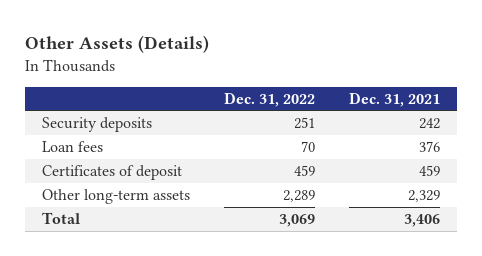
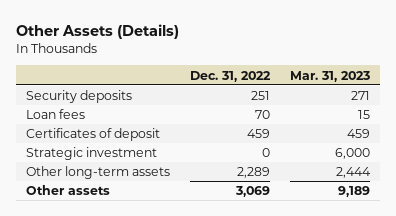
[349,91,441,107] Dec. 31, 2021 -> none
none -> [290,70,371,82] Mar. 31, 2023
none -> [25,147,157,161] Strategic investment
[41,211,80,224] Total -> [25,185,110,196] Other assets

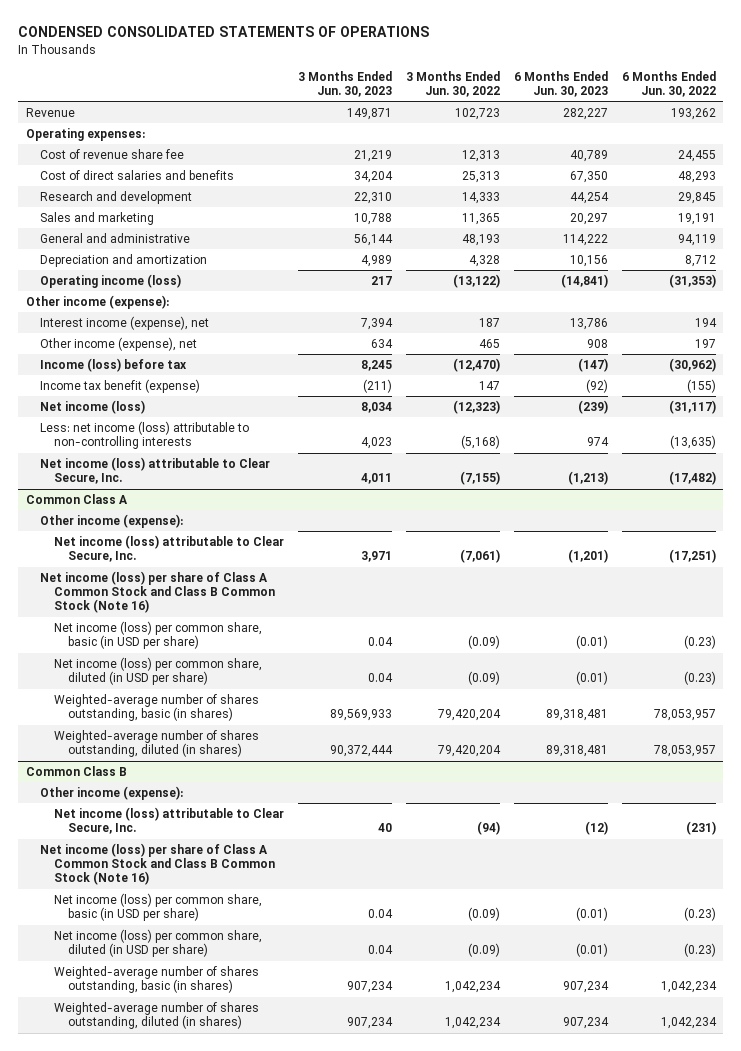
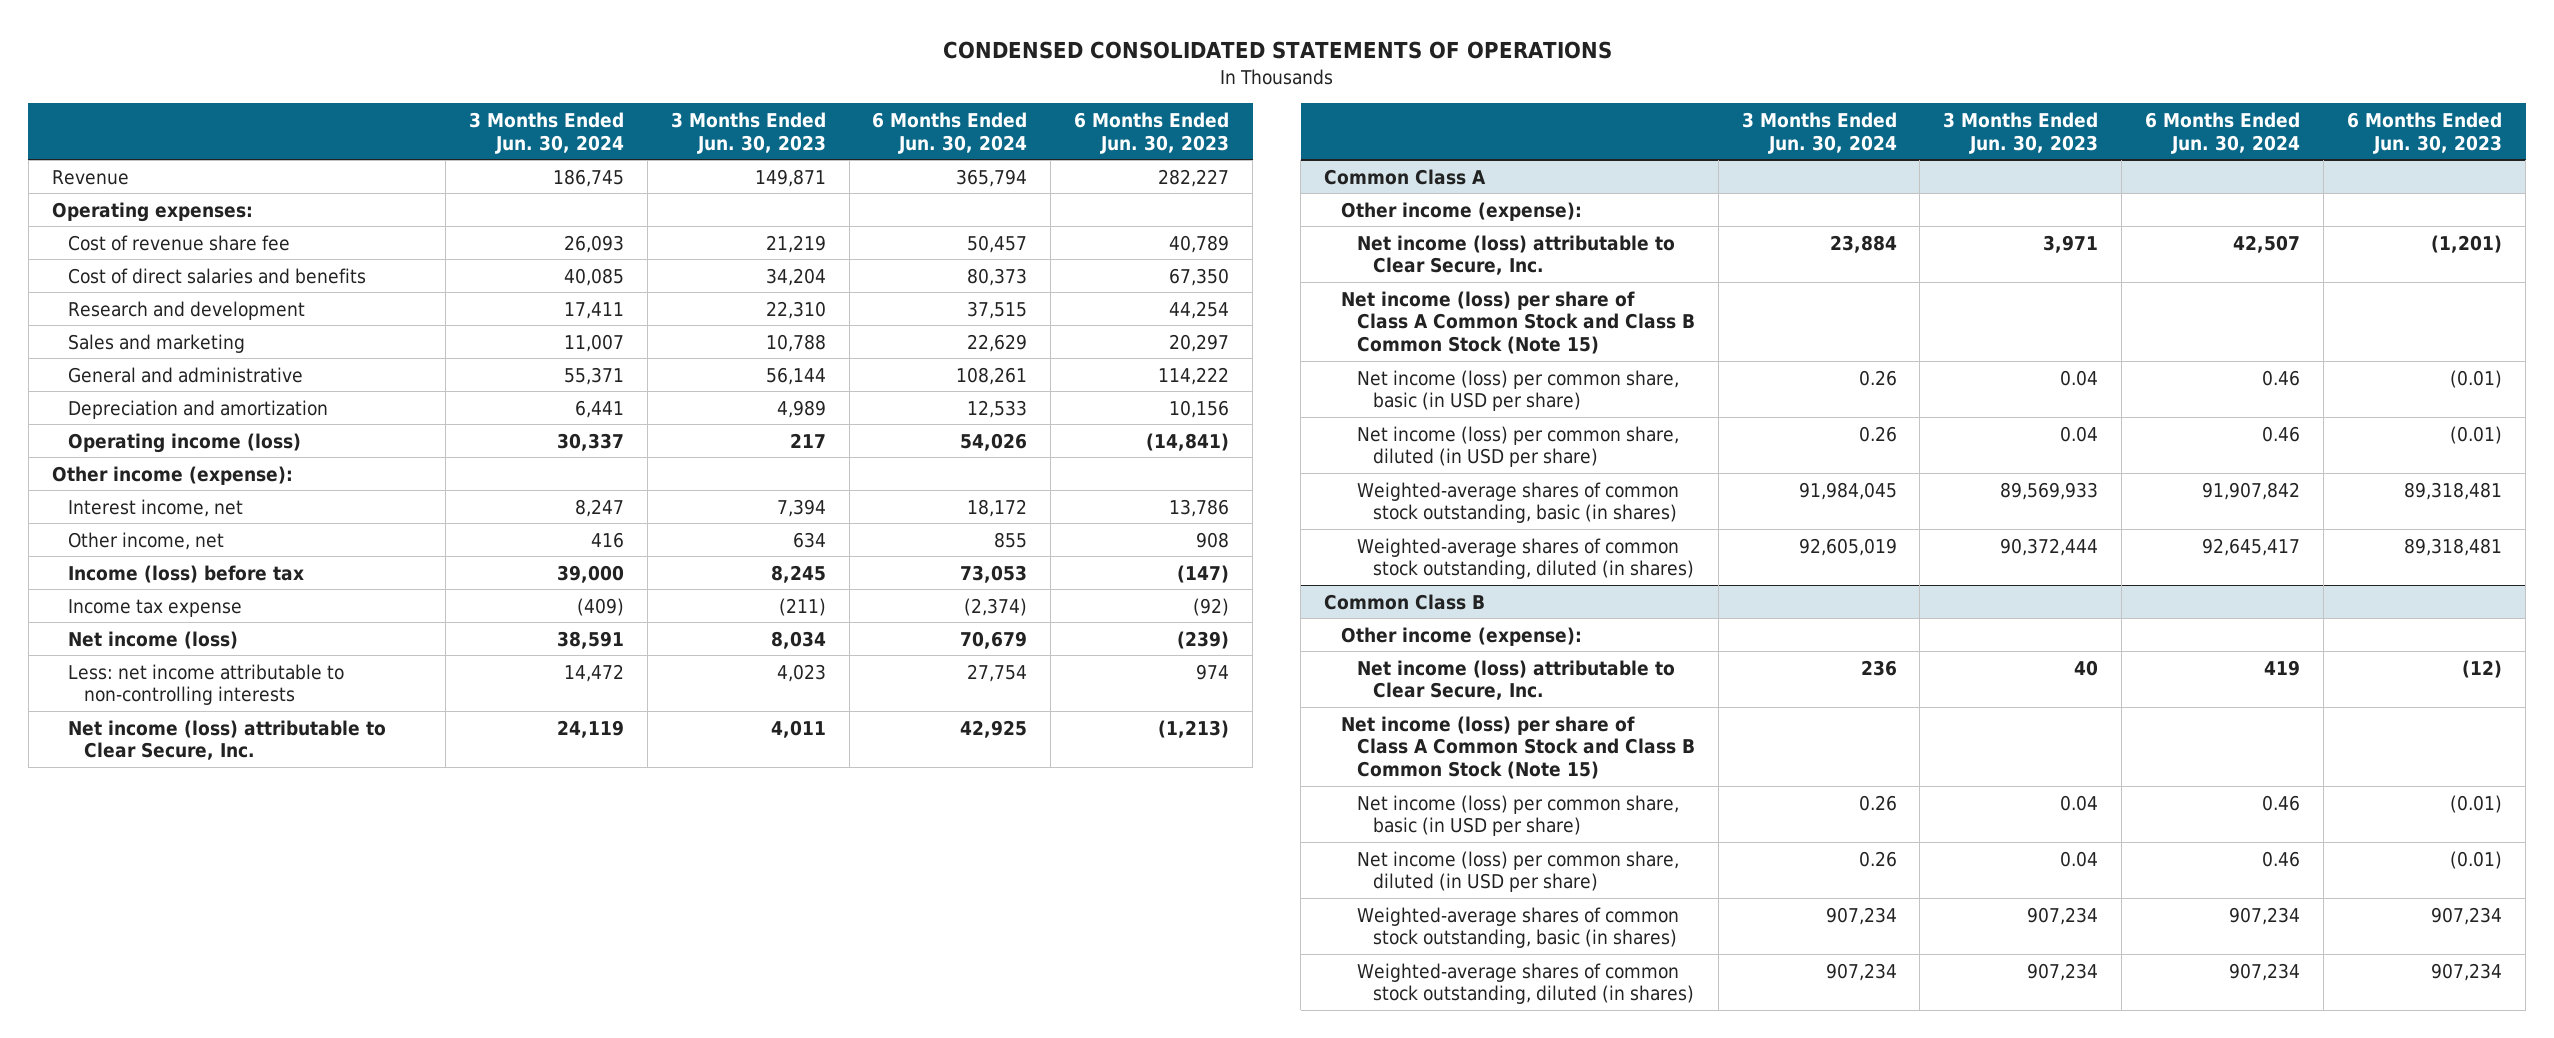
[405,70,500,97] 3 Months Ended Jun. 30, 2022 -> none
[621,70,716,97] 6 Months Ended Jun. 30, 2022 -> none
none -> [468,111,624,154] 3 Months Ended Jun. 30, 2024
none -> [872,111,1028,154] 6 Months Ended Jun. 30, 2024
[39,315,209,330] Interest income (expense), net -> [67,498,243,517] Interest income, net
[39,336,197,351] Other income (expense), net -> [67,531,224,550] Other income, net
[39,378,200,393] Income tax benefit (expense) -> [67,598,242,617] Income tax expense
[39,420,249,450] Less: net income (loss) attributable to non-controlling interests -> [67,663,344,706] Less: net income attributable to non-controlling interests
[39,570,275,614] Net income (loss) per share of Class A Common Stock and Class B Common Stock (Note 16) -> [1340,290,1695,355] Net income (loss) per share of Class A Common Stock and Class B Common Stock (Note 15)
[53,693,259,722] Weighted-average number of shares outstanding, basic (in shares) -> [1356,481,1679,524] Weighted-average shares of common stock outstanding, basic (in shares)
[53,729,259,758] Weighted-average number of shares outstanding, diluted (in shares) -> [1356,537,1694,580] Weighted-average shares of common stock outstanding, diluted (in shares)
[39,842,275,886] Net income (loss) per share of Class A Common Stock and Class B Common Stock (Note 16) -> [1340,715,1695,780] Net income (loss) per share of Class A Common Stock and Class B Common Stock (Note 15)
[53,965,259,994] Weighted-average number of shares outstanding, basic (in shares) -> [1356,906,1679,949] Weighted-average shares of common stock outstanding, basic (in shares)
[53,1001,259,1030] Weighted-average number of shares outstanding, diluted (in shares) -> [1356,962,1694,1005] Weighted-average shares of common stock outstanding, diluted (in shares)

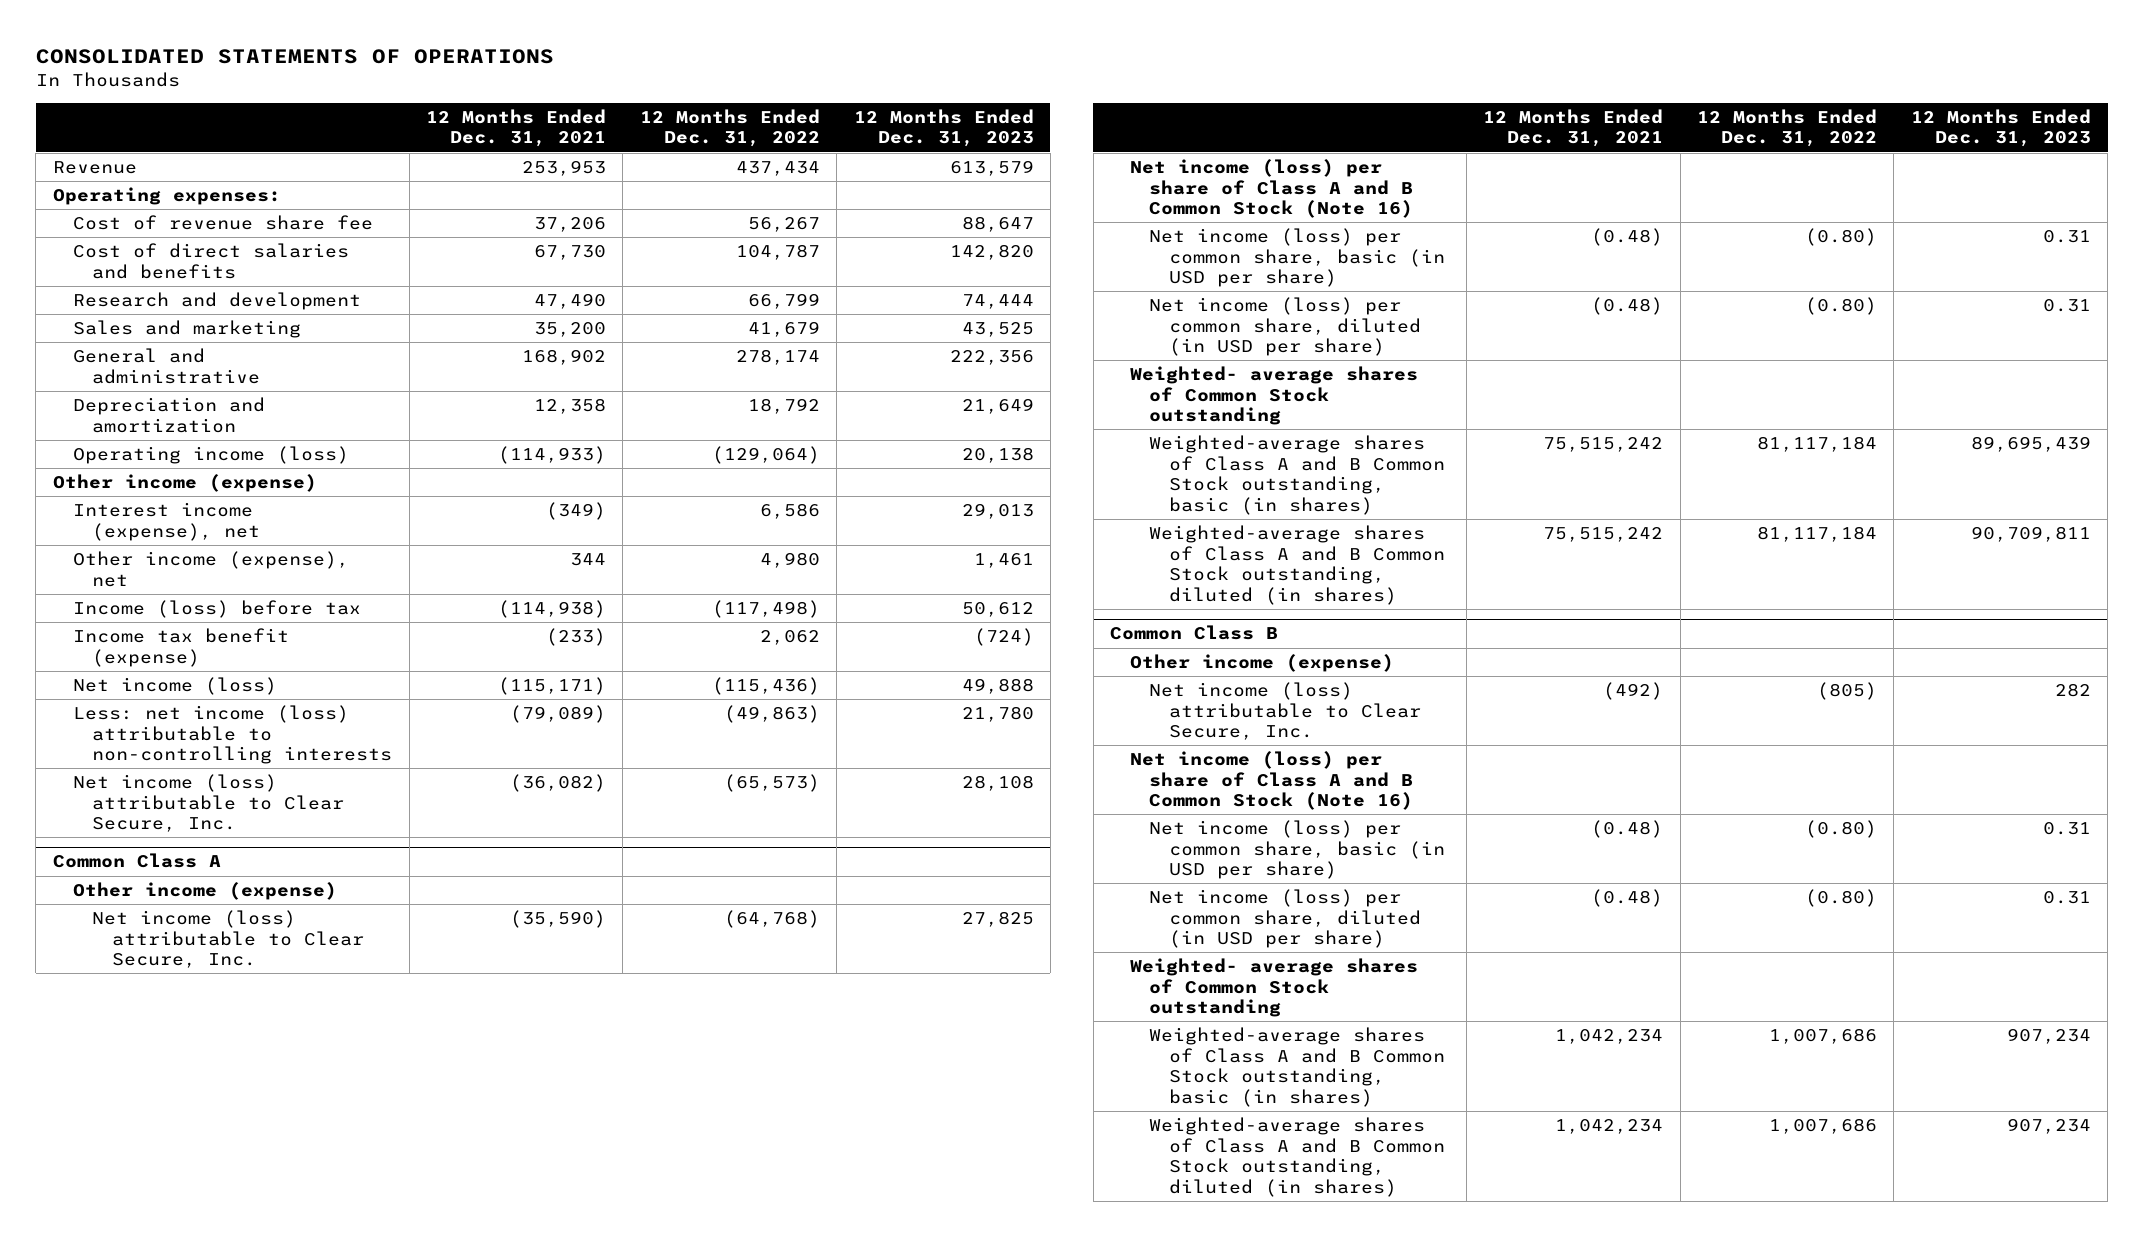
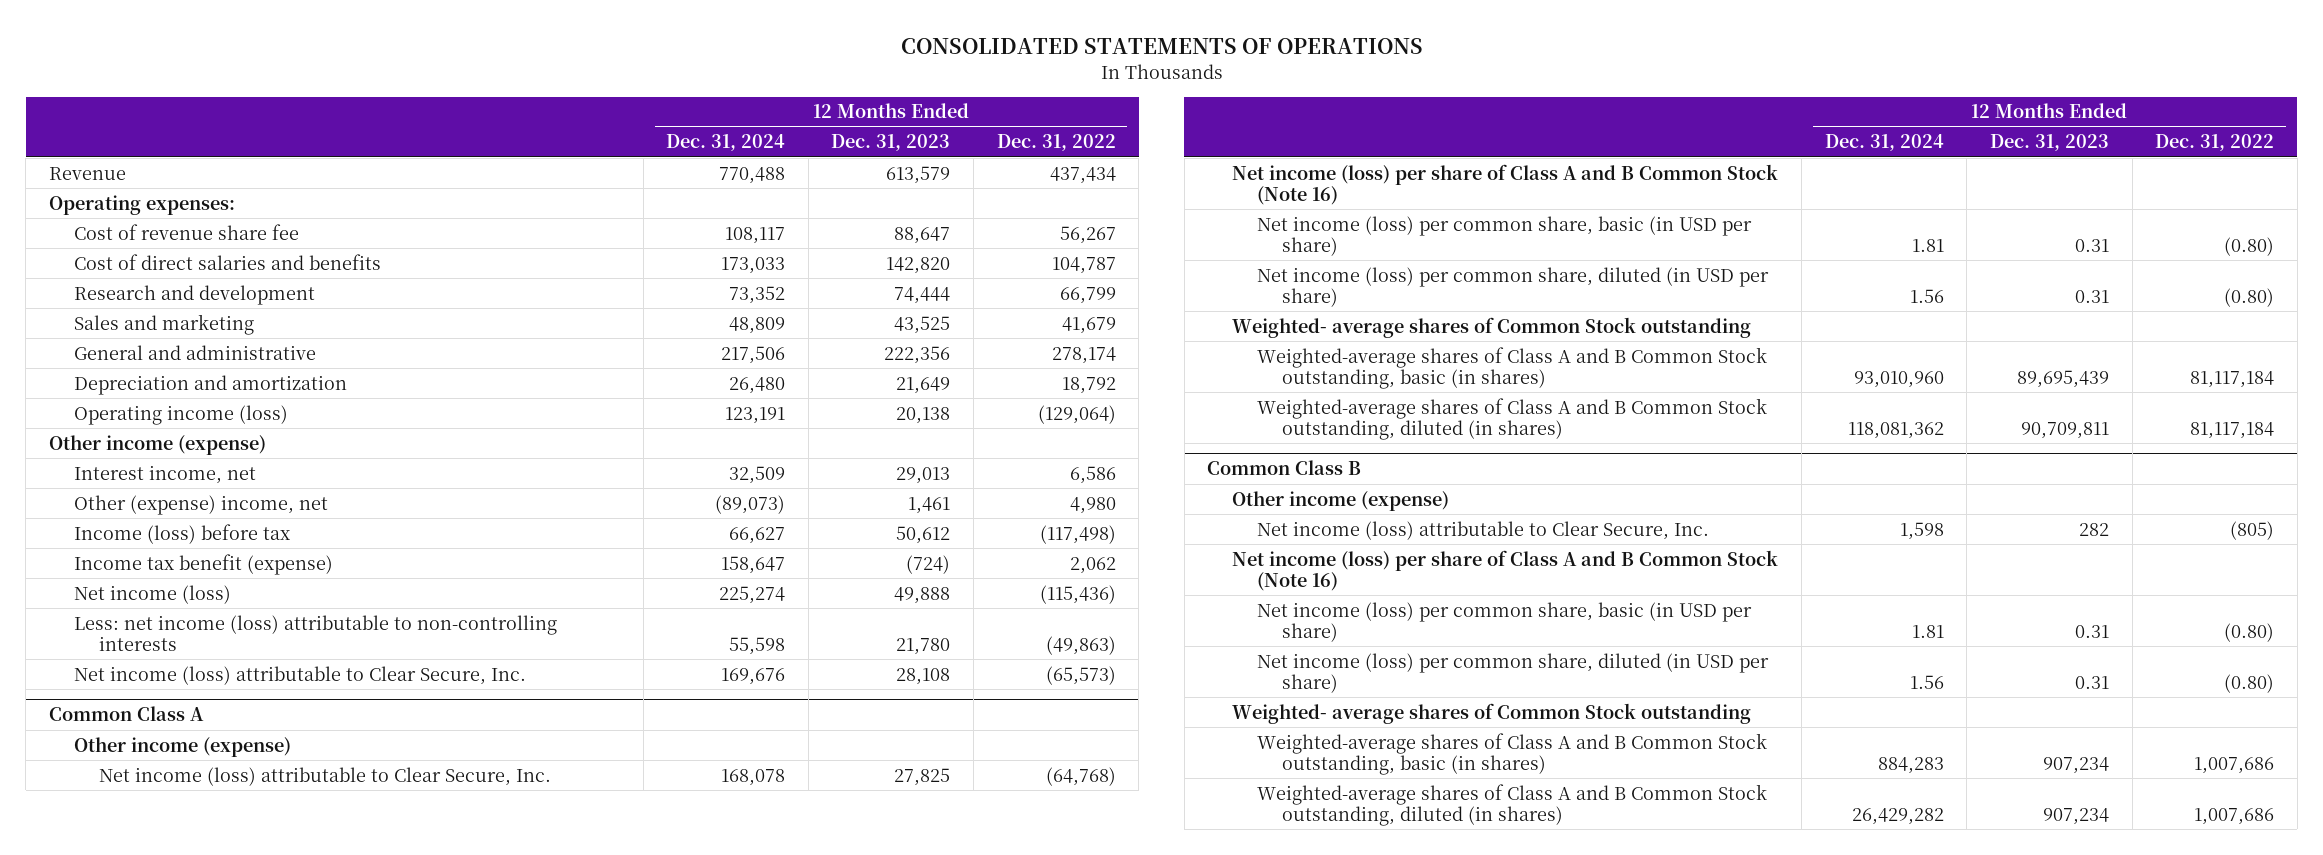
[425,108,606,148] 12 Months Ended Dec. 31, 2021 -> none
none -> [666,134,786,152] Dec. 31, 2024
[72,502,261,541] Interest income (expense), net -> [73,464,256,484] Interest income, net
[72,551,349,587] Other income (expense), net -> [73,494,328,515] Other (expense) income, net

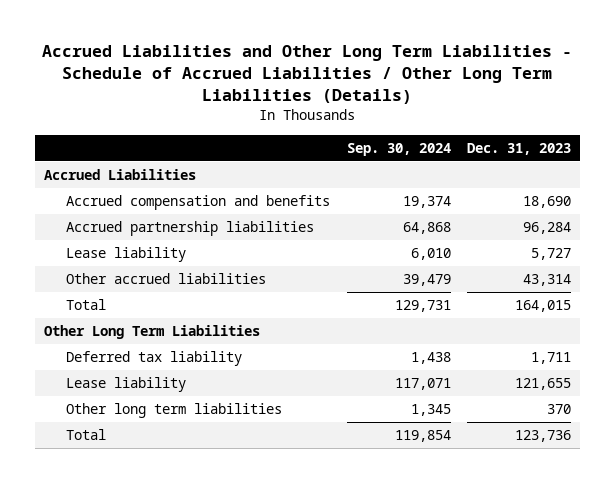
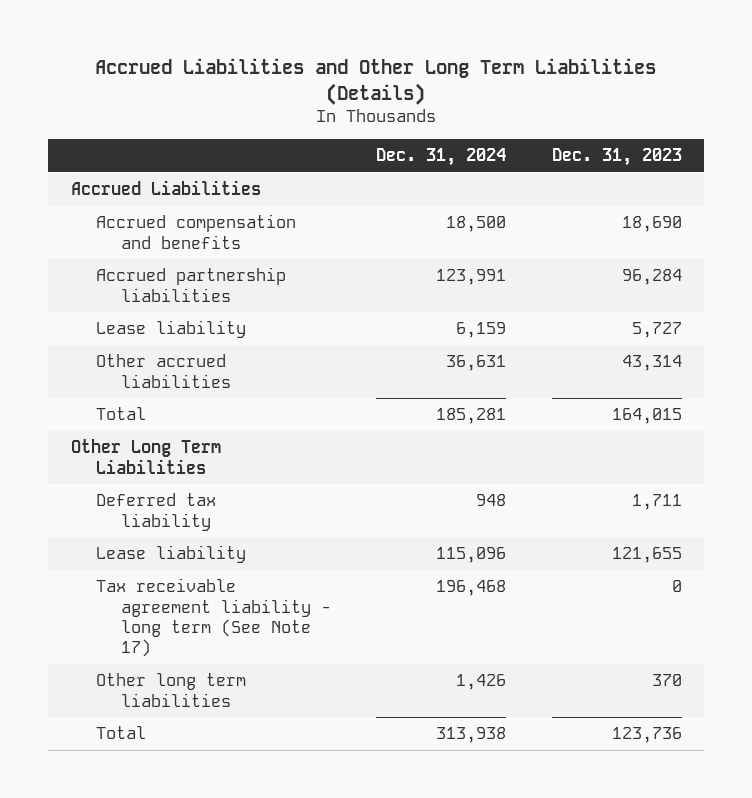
[42,45,573,105] Accrued Liabilities and Other Long Term Liabilities - Schedule of Accrued Liabilities / Other Long Term Liabilities (Details) -> [95,57,657,105] Accrued Liabilities and Other Long Term Liabilities (Details)
[346,142,451,156] Sep. 30, 2024 -> none
none -> [376,148,507,167] Dec. 31, 2024
none -> [95,578,331,658] Tax receivable agreement liability - long term (See Note 17)

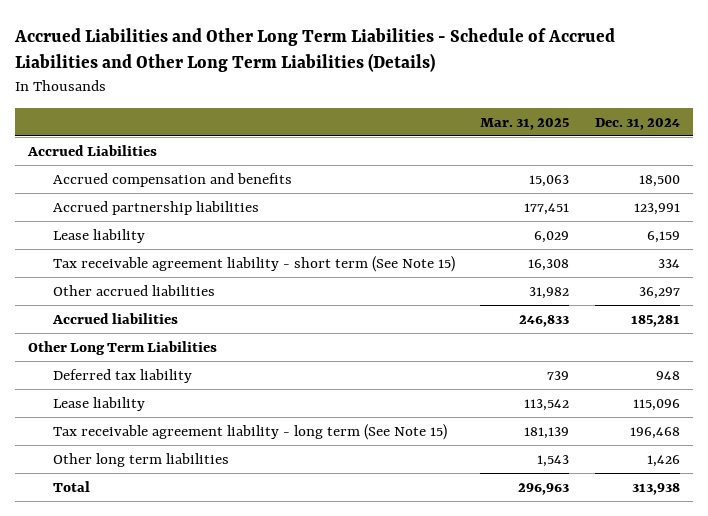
[95,57,657,105] Accrued Liabilities and Other Long Term Liabilities (Details) -> [14,27,616,73] Accrued Liabilities and Other Long Term Liabilities - Schedule of Accrued Liabilities and Other Long Term Liabilities (Details)
[551,148,682,167] Dec. 31, 2023 -> none
none -> [480,117,570,130] Mar. 31, 2025
none -> [52,255,455,272] Tax receivable agreement liability - short term (See Note 15)
[446,355,507,372] 36,631 -> [639,286,681,299] 36,297
[95,407,146,421] Total -> [51,312,178,324] Accrued liabilities
[95,578,331,658] Tax receivable agreement liability - long term (See Note 17) -> [52,423,447,440] Tax receivable agreement liability - long term (See Note 15)

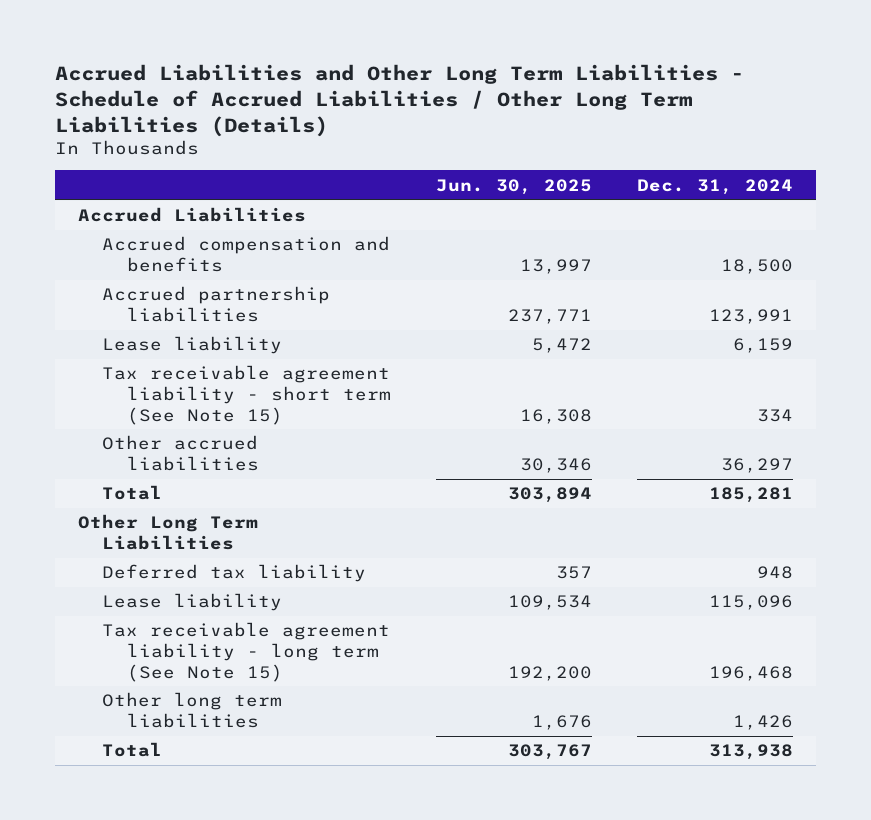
[14,27,616,73] Accrued Liabilities and Other Long Term Liabilities - Schedule of Accrued Liabilities and Other Long Term Liabilities (Details) -> [54,64,744,137] Accrued Liabilities and Other Long Term Liabilities - Schedule of Accrued Liabilities / Other Long Term Liabilities (Details)
[480,117,570,130] Mar. 31, 2025 -> none
none -> [436,178,593,195] Jun. 30, 2025
[51,312,178,324] Accrued liabilities -> [102,485,163,501] Total

